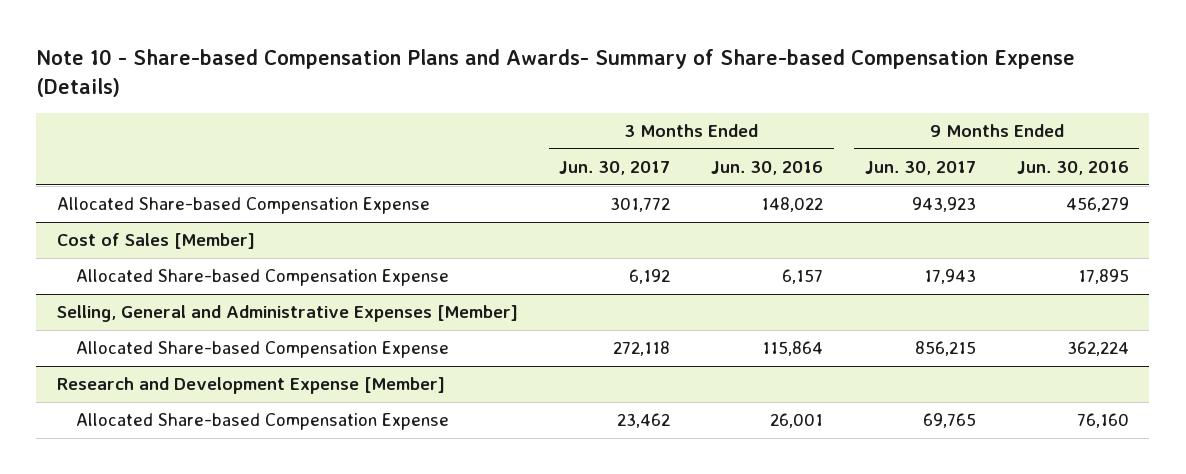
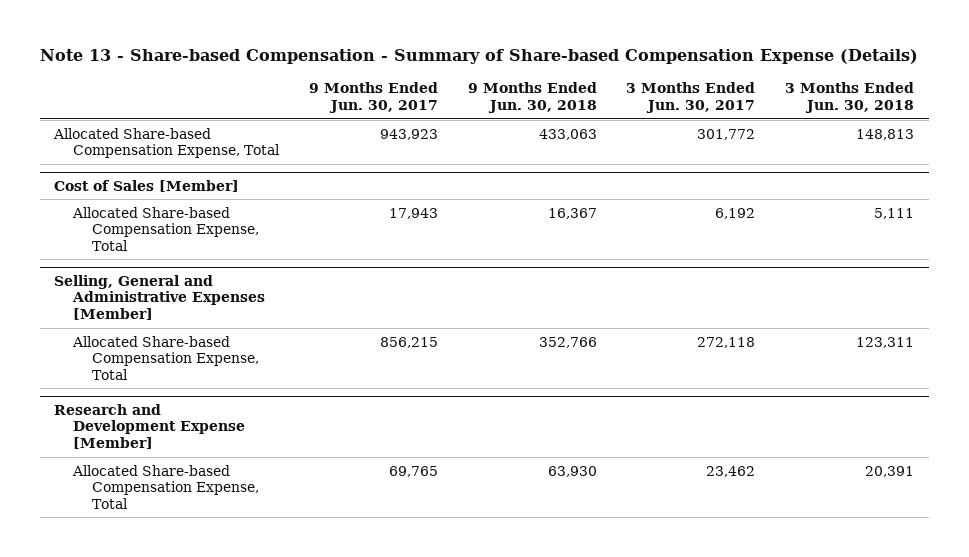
[36,49,1076,98] Note 10 - Share-based Compensation Plans and Awards- Summary of Share-based Compensation Expense (Details) -> [39,49,918,65] Note 13 - Share-based Compensation - Summary of Share-based Compensation Expense (Details)
[711,161,824,176] Jun. 30, 2016 -> none
[1016,161,1129,176] Jun. 30, 2016 -> none
none -> [467,82,597,114] 9 Months Ended Jun. 30, 2018
none -> [785,82,915,114] 3 Months Ended Jun. 30, 2018
[56,197,430,215] Allocated Share-based Compensation Expense -> [53,127,281,159] Allocated Share-based Compensation Expense, Total
[75,269,449,287] Allocated Share-based Compensation Expense -> [72,206,259,251] Allocated Share-based Compensation Expense, Total
[75,341,449,359] Allocated Share-based Compensation Expense -> [72,335,259,380] Allocated Share-based Compensation Expense, Total
[75,413,449,431] Allocated Share-based Compensation Expense -> [72,464,259,509] Allocated Share-based Compensation Expense, Total

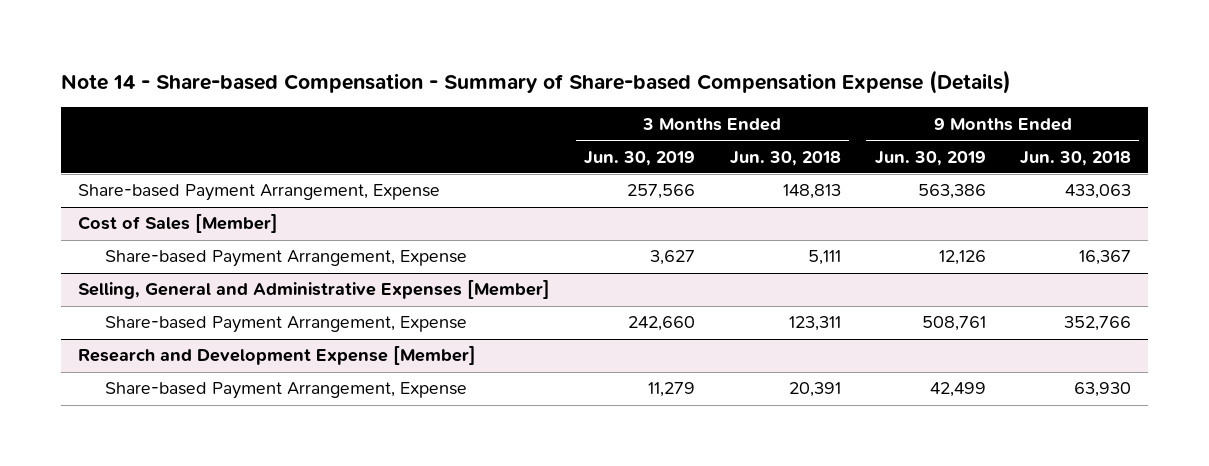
[39,49,918,65] Note 13 - Share-based Compensation - Summary of Share-based Compensation Expense (Details) -> [61,70,1012,95] Note 14 - Share-based Compensation - Summary of Share-based Compensation Expense (Details)
[308,82,438,114] 9 Months Ended Jun. 30, 2017 -> none
[626,82,756,114] 3 Months Ended Jun. 30, 2017 -> none
none -> [584,150,696,166] Jun. 30, 2019
none -> [874,150,986,166] Jun. 30, 2019
[53,127,281,159] Allocated Share-based Compensation Expense, Total -> [78,184,441,202] Share-based Payment Arrangement, Expense
[72,206,259,251] Allocated Share-based Compensation Expense, Total -> [105,250,468,268] Share-based Payment Arrangement, Expense
[72,335,259,380] Allocated Share-based Compensation Expense, Total -> [105,316,468,334] Share-based Payment Arrangement, Expense
[72,464,259,509] Allocated Share-based Compensation Expense, Total -> [105,382,468,400] Share-based Payment Arrangement, Expense

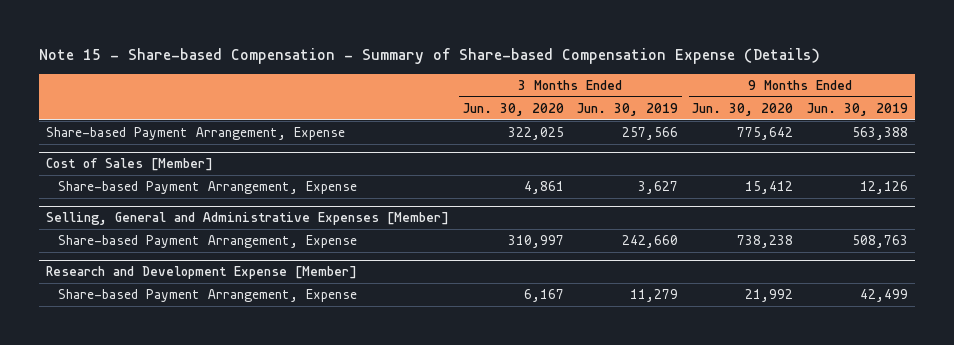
[61,70,1012,95] Note 14 - Share-based Compensation - Summary of Share-based Compensation Expense (Details) -> [38,47,820,64] Note 15 - Share-based Compensation - Summary of Share-based Compensation Expense (Details)
[729,150,841,166] Jun. 30, 2018 -> none
[1019,150,1131,166] Jun. 30, 2018 -> none
none -> [462,102,564,116] Jun. 30, 2020
none -> [692,102,794,116] Jun. 30, 2020
[917,184,986,200] 563,386 -> [852,127,909,141] 563,388
[921,316,986,332] 508,761 -> [852,235,909,249] 508,763

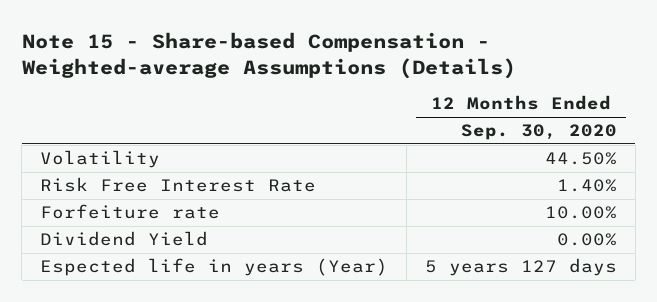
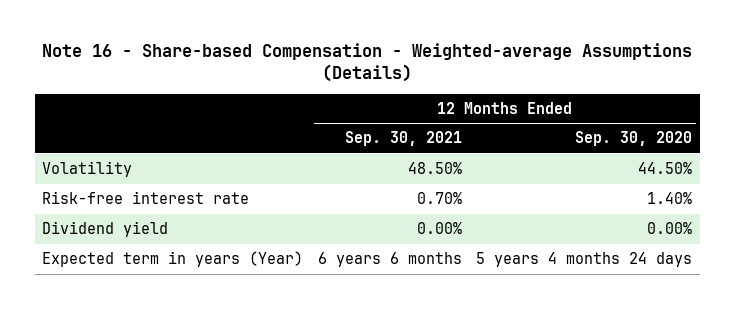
[21,31,516,79] Note 15 - Share-based Compensation - Weighted-average Assumptions (Details) -> [42,43,693,83] Note 16 - Share-based Compensation - Weighted-average Assumptions (Details)
none -> [344,131,462,147] Sep. 30, 2021
[40,204,221,220] Forfeiture rate -> none
[40,177,317,193] Risk Free Interest Rate -> [41,191,249,205] Risk-free interest rate
[40,231,209,247] Dividend Yield -> [41,221,168,238] Dividend yield
[40,258,389,277] Espected life in years (Year) -> [41,251,303,268] Expected term in years (Year)
[424,258,617,277] 5 years 127 days -> [476,252,693,268] 5 years 4 months 24 days

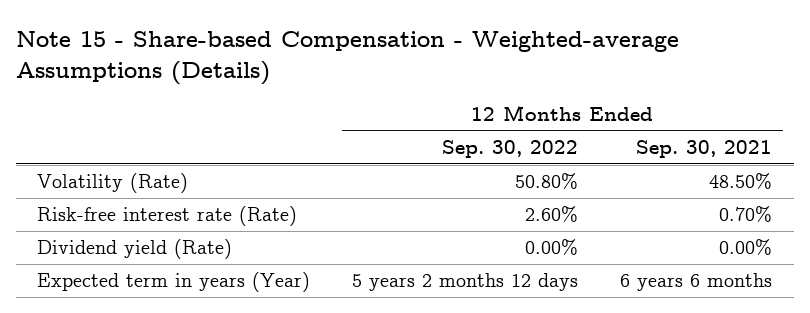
[42,43,693,83] Note 16 - Share-based Compensation - Weighted-average Assumptions (Details) -> [16,31,680,85] Note 15 - Share-based Compensation - Weighted-average Assumptions (Details)
[575,131,693,147] Sep. 30, 2020 -> none
none -> [442,140,579,159] Sep. 30, 2022
[41,161,132,178] Volatility -> [37,173,189,194] Volatility (Rate)
[41,191,249,205] Risk-free interest rate -> [37,206,298,227] Risk-free interest rate (Rate)
[41,221,168,238] Dividend yield -> [37,239,233,260] Dividend yield (Rate)

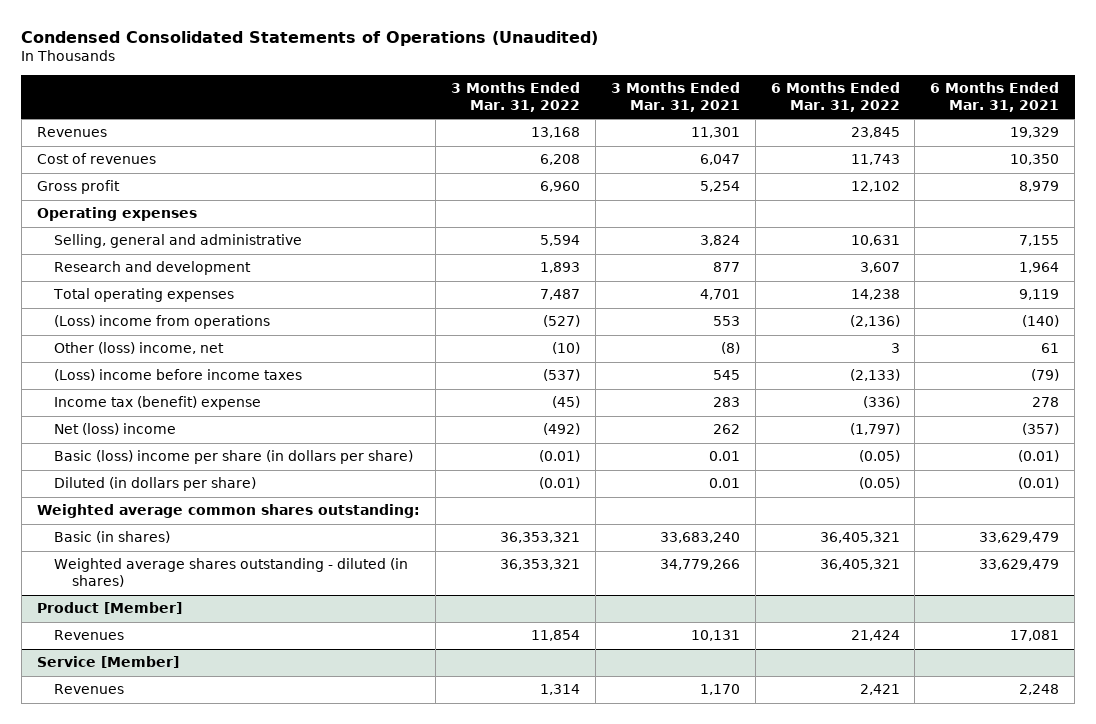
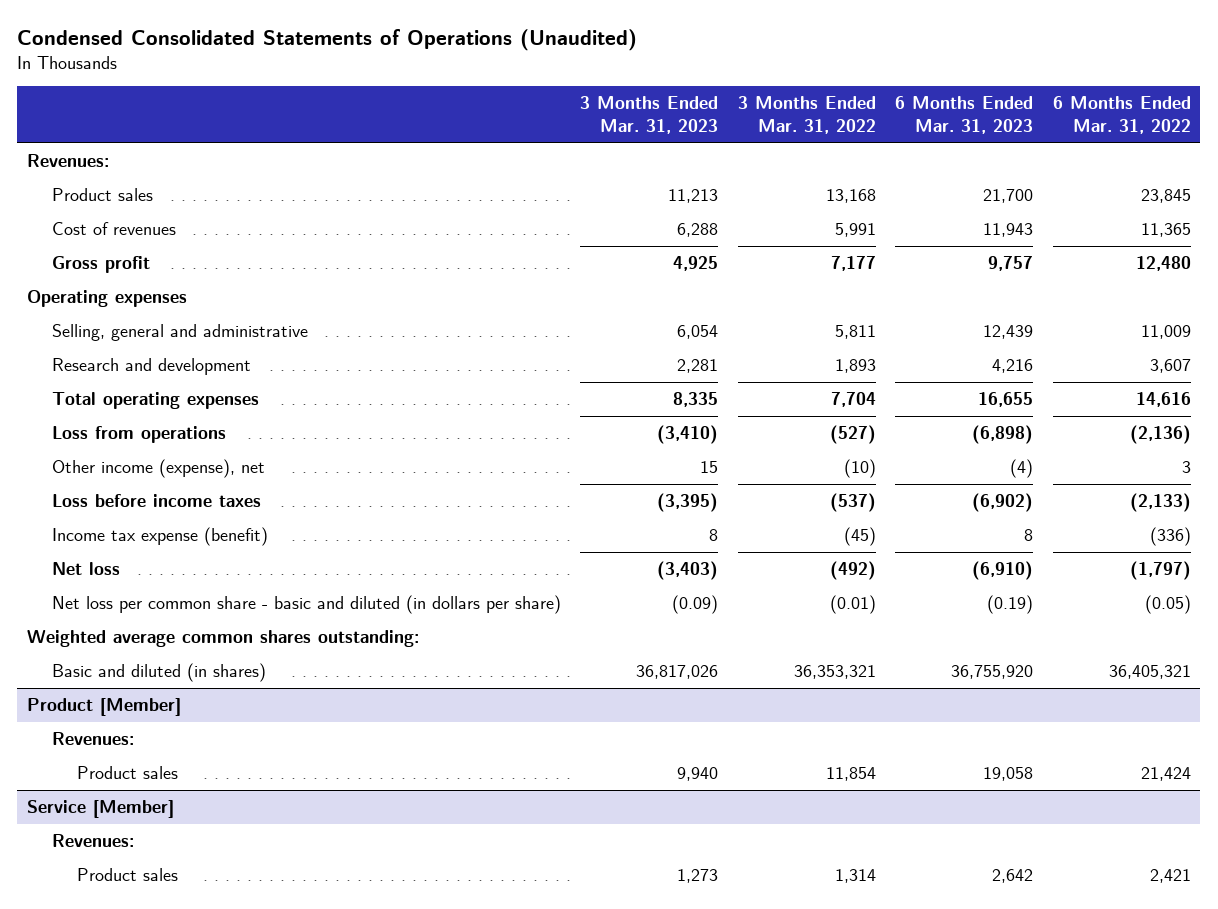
[610,82,740,112] 3 Months Ended Mar. 31, 2021 -> none
[930,82,1060,112] 6 Months Ended Mar. 31, 2021 -> none
none -> [580,96,719,135] 3 Months Ended Mar. 31, 2023
none -> [895,96,1034,135] 6 Months Ended Mar. 31, 2023
none -> [26,154,109,168] Revenues:
[36,127,107,138] Revenues -> [51,188,153,202] Product sales
[539,154,580,166] 6,208 -> [834,223,876,238] 5,991
[850,154,900,166] 11,743 -> [1140,223,1191,238] 11,365
[539,181,580,193] 6,960 -> [830,256,876,272] 7,177
[850,181,900,193] 12,102 -> [1135,256,1191,272] 12,480
[539,235,580,247] 5,594 -> [834,325,876,340] 5,811
[850,235,900,247] 10,631 -> [1140,325,1191,340] 11,009
[54,477,257,492] Diluted (in dollars per share) -> none
[539,289,580,301] 7,487 -> [830,392,876,408] 7,704
[850,289,900,301] 14,238 -> [1135,392,1191,408] 14,616
[54,315,271,330] (Loss) income from operations -> [51,426,226,444] Loss from operations
[54,342,225,355] Other (loss) income, net -> [51,459,265,479] Other income (expense), net
[54,369,303,382] (Loss) income before income taxes -> [51,494,261,508] Loss before income taxes
[54,396,262,411] Income tax (benefit) expense -> [51,527,268,547] Income tax expense (benefit)
[54,423,177,436] Net (loss) income -> [51,562,120,576] Net loss
[54,450,414,465] Basic (loss) income per share (in dollars per share) -> [51,595,561,615] Net loss per common share - basic and diluted (in dollars per share)
[54,558,409,588] Weighted average shares outstanding - diluted (in shares) -> none
[54,531,171,544] Basic (in shares) -> [51,663,266,683] Basic and diluted (in shares)
none -> [51,732,134,746] Revenues:
[54,630,125,641] Revenues -> [77,766,179,780] Product sales
none -> [51,834,134,848] Revenues:
[54,684,125,695] Revenues -> [77,868,179,882] Product sales

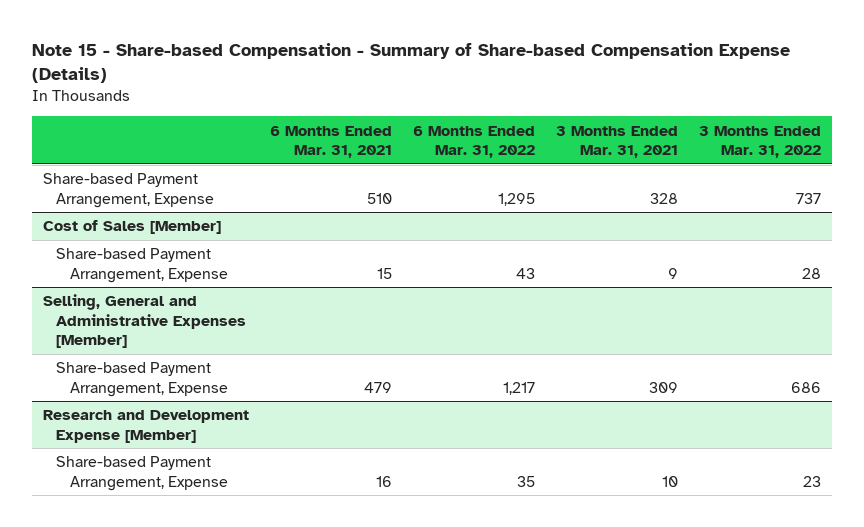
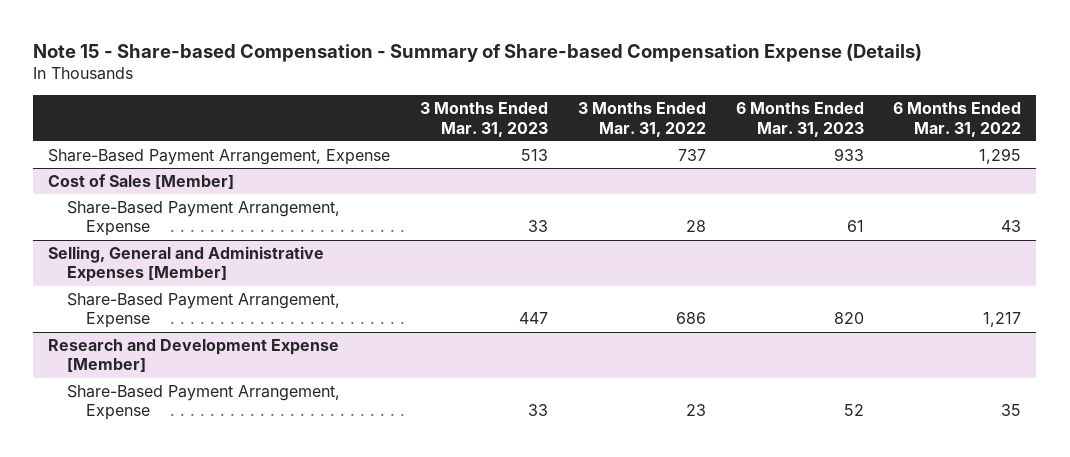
[269,125,392,159] 6 Months Ended Mar. 31, 2021 -> none
[555,125,678,159] 3 Months Ended Mar. 31, 2021 -> none
none -> [420,102,549,137] 3 Months Ended Mar. 31, 2023
none -> [735,102,864,137] 6 Months Ended Mar. 31, 2023
[42,173,215,208] Share-based Payment Arrangement, Expense -> [48,148,391,165] Share-Based Payment Arrangement, Expense
[56,248,228,283] Share-based Payment Arrangement, Expense -> [67,200,341,237] Share-Based Payment Arrangement, Expense
[56,362,228,397] Share-based Payment Arrangement, Expense -> [67,292,341,329] Share-Based Payment Arrangement, Expense
[56,456,228,491] Share-based Payment Arrangement, Expense -> [67,384,341,421] Share-Based Payment Arrangement, Expense

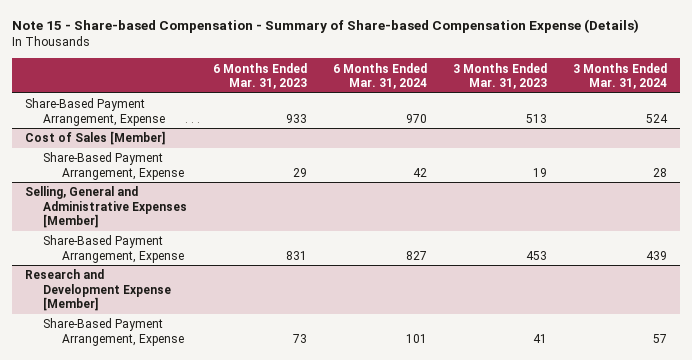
[577,102,706,137] 3 Months Ended Mar. 31, 2022 -> none
[893,102,1022,137] 6 Months Ended Mar. 31, 2022 -> none
none -> [333,62,428,89] 6 Months Ended Mar. 31, 2024
none -> [573,62,668,89] 3 Months Ended Mar. 31, 2024
[528,220,549,233] 33 -> [533,167,548,177] 19
[846,220,864,233] 61 -> [293,167,308,177] 29
[519,312,549,325] 447 -> [526,250,548,260] 453
[833,312,864,325] 820 -> [286,250,308,260] 831
[528,404,549,417] 33 -> [533,333,548,343] 41
[843,404,864,417] 52 -> [293,333,308,343] 73

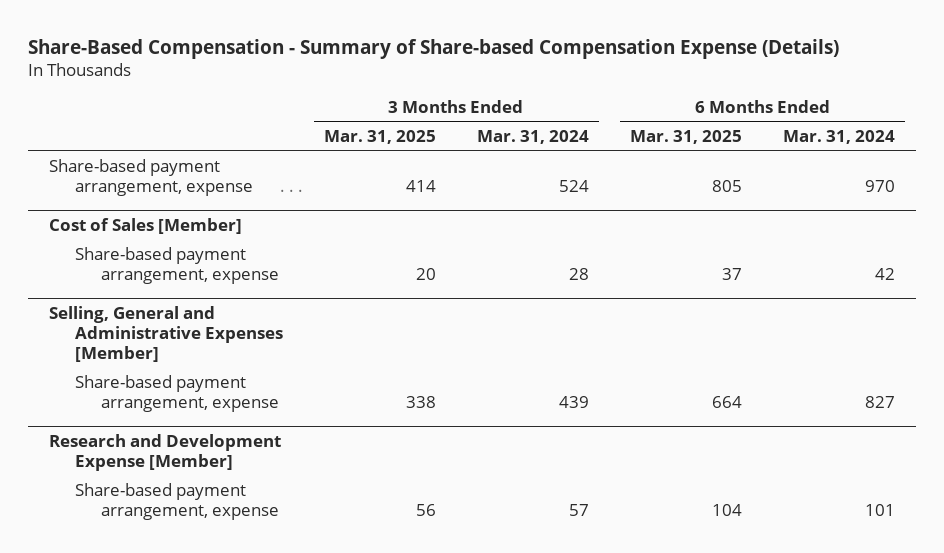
[11,19,639,34] Note 15 - Share-based Compensation - Summary of Share-based Compensation Expense (Details) -> [28,38,840,59] Share-Based Compensation - Summary of Share-based Compensation Expense (Details)
[213,62,308,89] 6 Months Ended Mar. 31, 2023 -> none
[453,62,548,89] 3 Months Ended Mar. 31, 2023 -> none
none -> [323,130,436,145] Mar. 31, 2025
none -> [630,130,743,145] Mar. 31, 2025
[24,98,166,126] Share-Based Payment Arrangement, Expense -> [48,159,253,197] Share-based payment arrangement, expense
[43,152,185,180] Share-Based Payment Arrangement, Expense -> [74,247,279,285] Share-based payment arrangement, expense
[43,235,185,263] Share-Based Payment Arrangement, Expense -> [74,375,279,413] Share-based payment arrangement, expense
[43,318,185,346] Share-Based Payment Arrangement, Expense -> [74,483,279,521] Share-based payment arrangement, expense

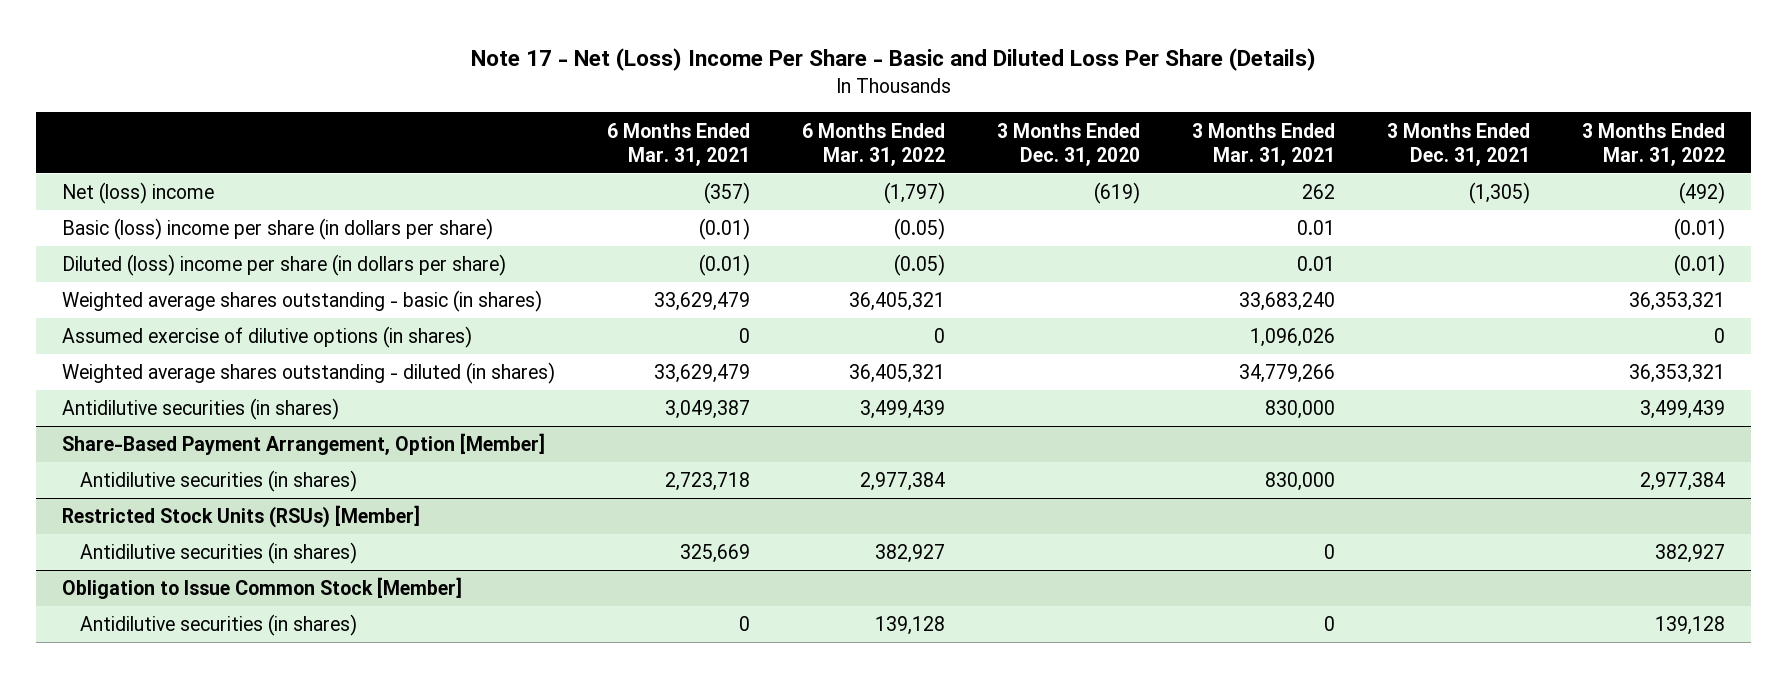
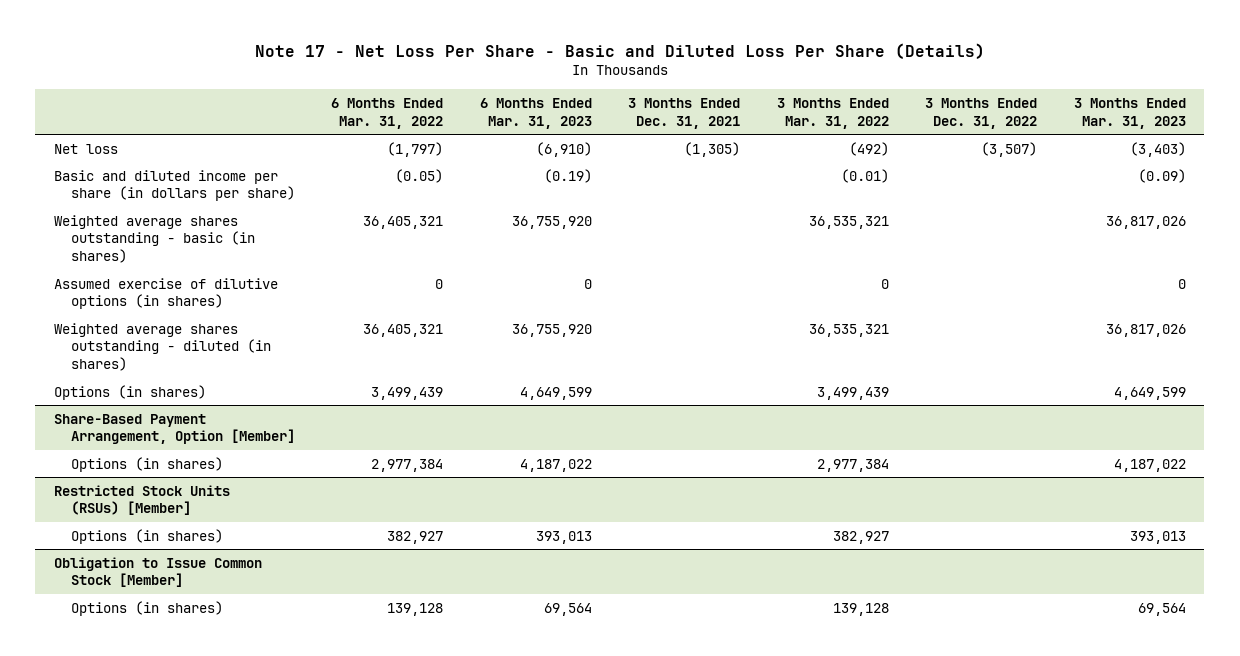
[470,48,1316,72] Note 17 - Net (Loss) Income Per Share - Basic and Diluted Loss Per Share (Details) -> [254,42,985,59] Note 17 - Net Loss Per Share - Basic and Diluted Loss Per Share (Details)
[606,122,750,166] 6 Months Ended Mar. 31, 2021 -> none
[997,122,1141,166] 3 Months Ended Dec. 31, 2020 -> none
[1192,122,1336,166] 3 Months Ended Mar. 31, 2021 -> none
none -> [479,97,592,129] 6 Months Ended Mar. 31, 2023
none -> [925,97,1038,129] 3 Months Ended Dec. 31, 2022
none -> [1073,97,1186,129] 3 Months Ended Mar. 31, 2023
[61,218,493,241] Basic (loss) income per share (in dollars per share) -> none
[61,182,214,205] Net (loss) income -> [53,143,118,154] Net loss
[61,254,506,277] Diluted (loss) income per share (in dollars per share) -> [53,169,295,202] Basic and diluted income per share (in dollars per share)
[1629,292,1726,312] 36,353,321 -> [808,215,889,229] 36,535,321
[1629,364,1726,384] 36,353,321 -> [808,323,889,337] 36,535,321
[61,398,339,421] Antidilutive securities (in shares) -> [53,384,206,400] Options (in shares)
[80,470,358,493] Antidilutive securities (in shares) -> [70,456,223,472] Options (in shares)
[80,542,358,565] Antidilutive securities (in shares) -> [70,528,223,544] Options (in shares)
[80,614,358,637] Antidilutive securities (in shares) -> [70,600,223,616] Options (in shares)

